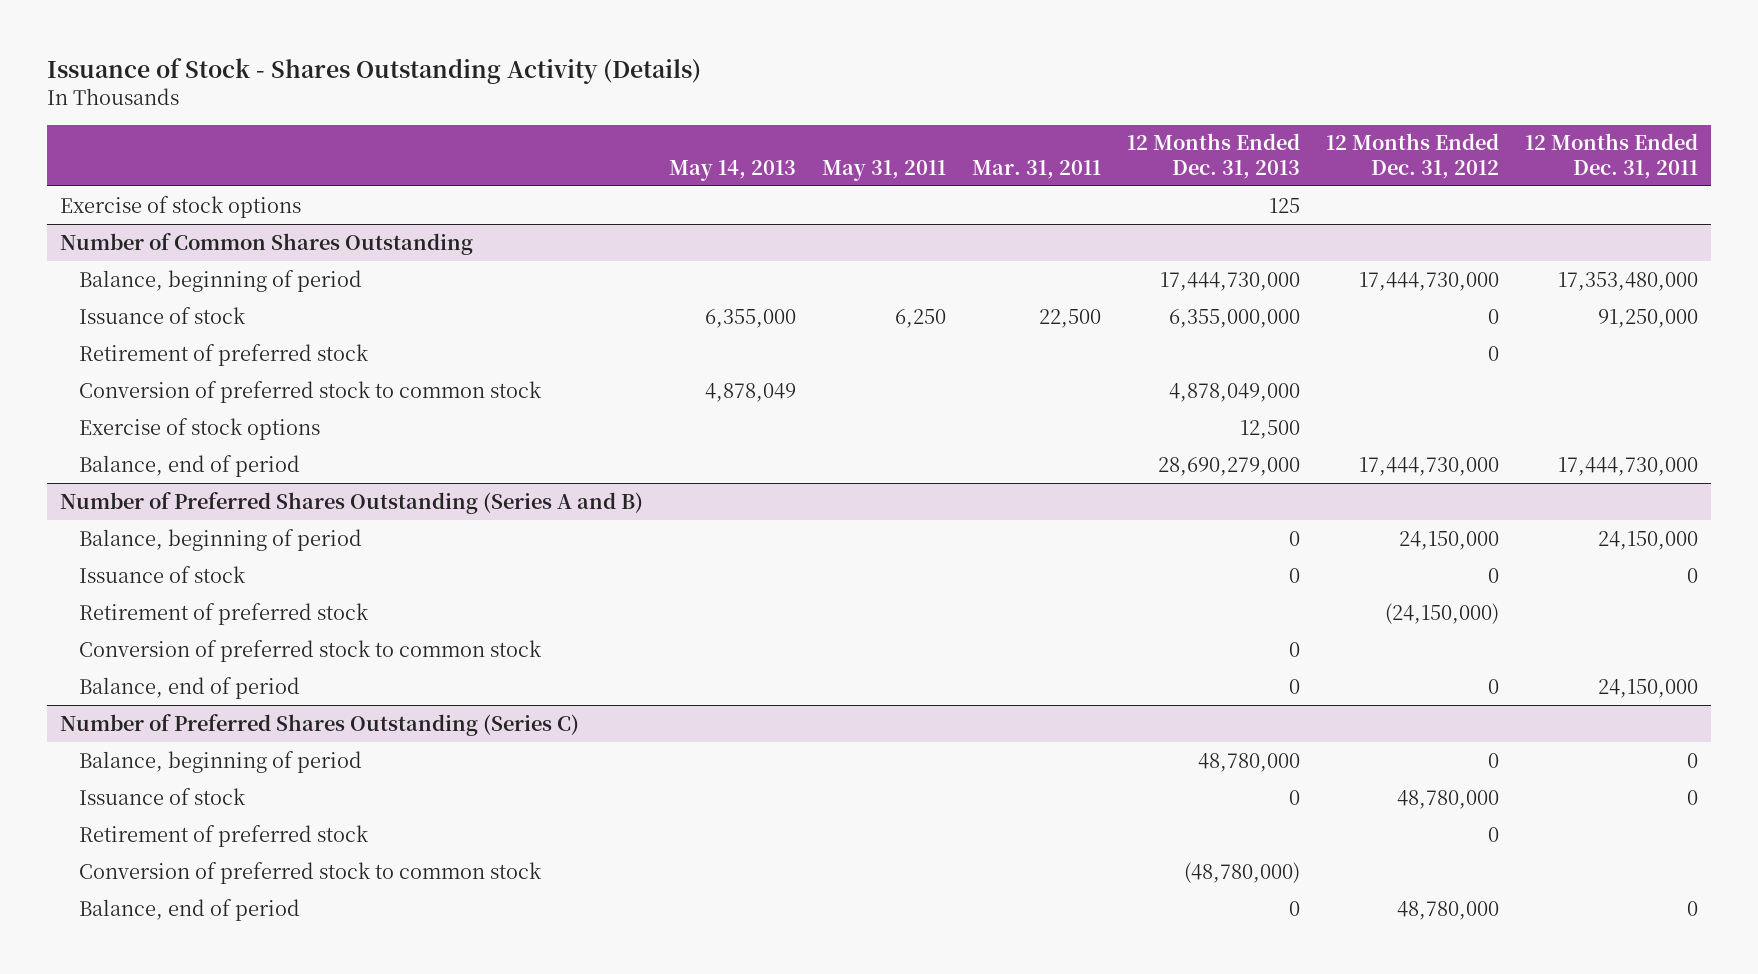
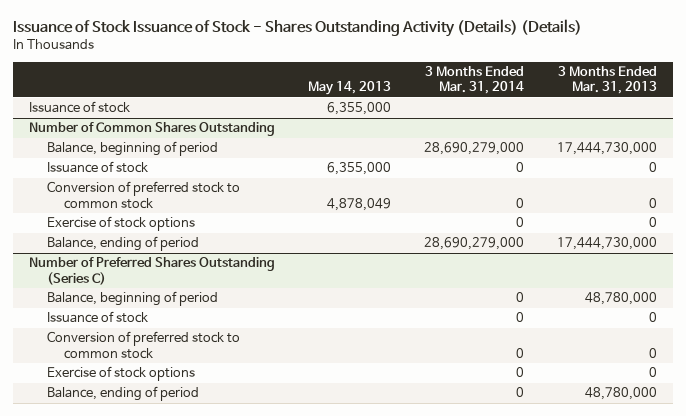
[47,58,702,85] Issuance of Stock - Shares Outstanding Activity (Details) -> [12,19,582,38] Issuance of Stock Issuance of Stock - Shares Outstanding Activity (Details) (Details)
[822,159,947,181] May 31, 2011 -> none
[972,159,1102,179] Mar. 31, 2011 -> none
[1126,133,1300,179] 12 Months Ended Dec. 31, 2013 -> none
[1325,133,1499,179] 12 Months Ended Dec. 31, 2012 -> none
[1524,133,1698,179] 12 Months Ended Dec. 31, 2011 -> none
none -> [424,66,524,95] 3 Months Ended Mar. 31, 2014
none -> [557,66,657,95] 3 Months Ended Mar. 31, 2013
[60,195,302,218] Exercise of stock options -> none
none -> [29,101,131,114] Issuance of stock
[79,343,370,366] Retirement of preferred stock -> none
[60,491,644,514] Number of Preferred Shares Outstanding (Series A and B) -> none
[79,528,363,551] Balance, beginning of period -> none
[79,565,247,583] Issuance of stock -> none
[79,602,370,625] Retirement of preferred stock -> none
[79,639,543,662] Conversion of preferred stock to common stock -> none
[79,676,301,699] Balance, end of period -> none
[79,454,301,477] Balance, end of period -> [46,236,199,252] Balance, ending of period
[79,824,370,847] Retirement of preferred stock -> none
none -> [46,366,195,382] Exercise of stock options
[79,898,301,921] Balance, end of period -> [46,386,199,402] Balance, ending of period

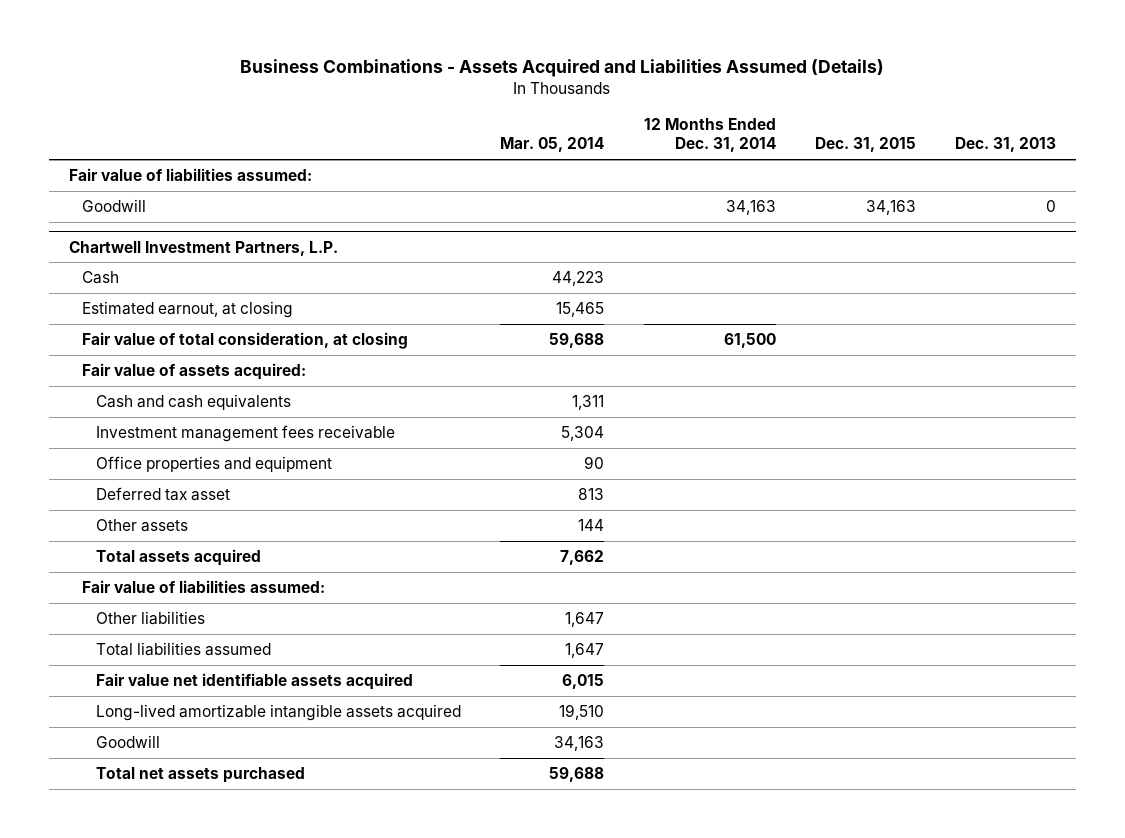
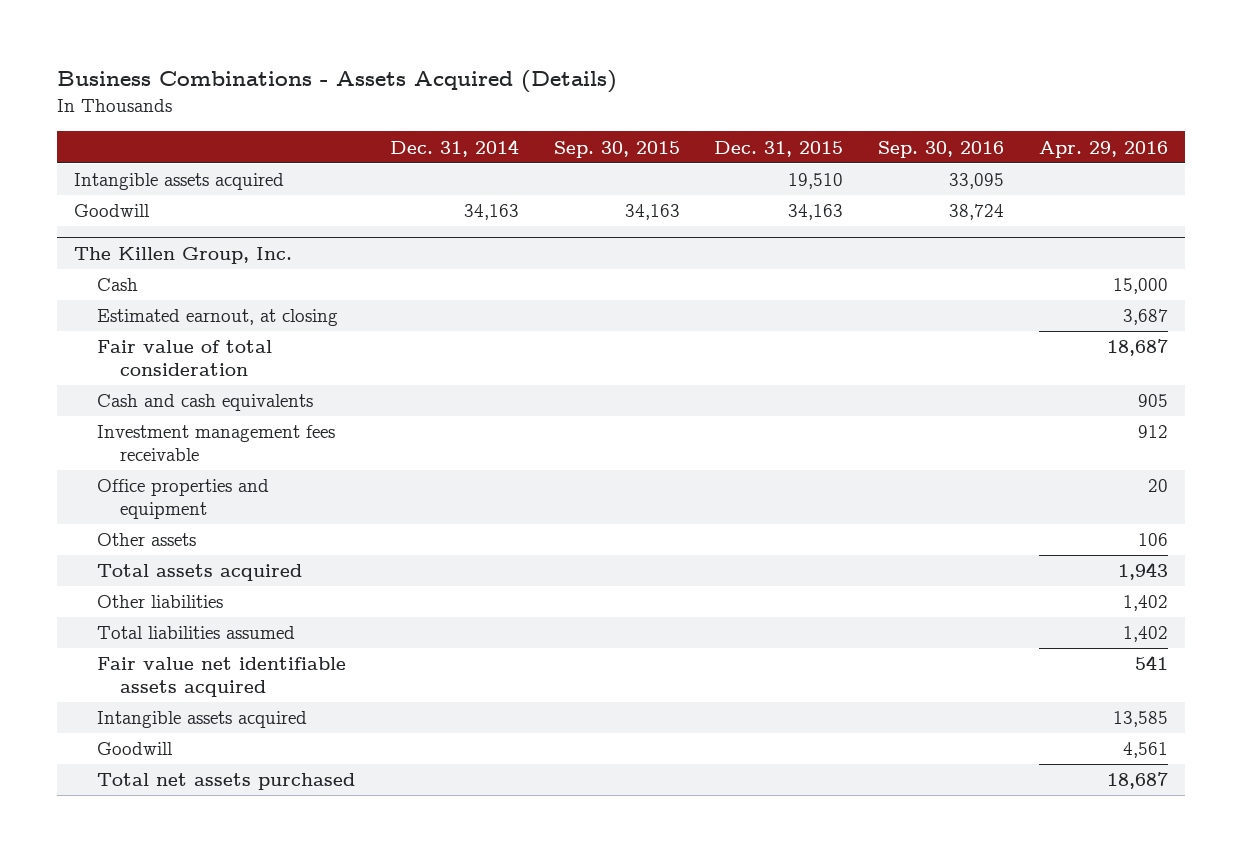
[240,58,885,77] Business Combinations - Assets Acquired and Liabilities Assumed (Details) -> [56,70,617,94] Business Combinations - Assets Acquired (Details)
[500,137,605,153] Mar. 05, 2014 -> none
[643,118,776,153] 12 Months Ended Dec. 31, 2014 -> none
[954,137,1056,153] Dec. 31, 2013 -> none
none -> [389,138,519,157] Dec. 31, 2014
none -> [553,140,680,158] Sep. 30, 2015
none -> [878,140,1005,158] Sep. 30, 2016
none -> [1038,140,1168,158] Apr. 29, 2016
[68,168,312,182] Fair value of liabilities assumed: -> none
none -> [74,173,285,191] Intangible assets acquired
[68,240,338,256] Chartwell Investment Partners, L.P. -> none
[82,271,120,285] Cash -> none
[82,301,294,319] Estimated earnout, at closing -> none
[82,332,409,350] Fair value of total consideration, at closing -> none
[82,363,307,381] Fair value of assets acquired: -> none
[96,394,292,411] Cash and cash equivalents -> none
[96,425,396,443] Investment management fees receivable -> none
[96,456,333,473] Office properties and equipment -> none
[96,487,231,502] Deferred tax asset -> none
[96,519,189,533] Other assets -> none
[96,549,262,567] Total assets acquired -> none
[82,580,326,594] Fair value of liabilities assumed: -> none
[96,611,206,626] Other liabilities -> none
[96,642,272,657] Total liabilities assumed -> none
[96,673,414,691] Fair value net identifiable assets acquired -> none
[96,704,462,722] Long-lived amortizable intangible assets acquired -> none
[96,735,161,749] Goodwill -> none
[96,767,306,784] Total net assets purchased -> none
none -> [74,246,293,264] The Killen Group, Inc.
none -> [97,278,139,292] Cash
none -> [97,309,339,327] Estimated earnout, at closing
none -> [97,340,273,377] Fair value of total consideration
none -> [97,394,314,412] Cash and cash equivalents
none -> [97,425,336,462] Investment management fees receivable
none -> [97,479,270,520] Office properties and equipment
none -> [97,533,197,547] Other assets
none -> [97,564,303,582] Total assets acquired
none -> [97,595,224,609] Other liabilities
none -> [97,626,296,640] Total liabilities assumed
none -> [97,657,347,698] Fair value net identifiable assets acquired
none -> [97,711,308,729] Intangible assets acquired
none -> [97,742,174,756] Goodwill
none -> [97,773,356,791] Total net assets purchased

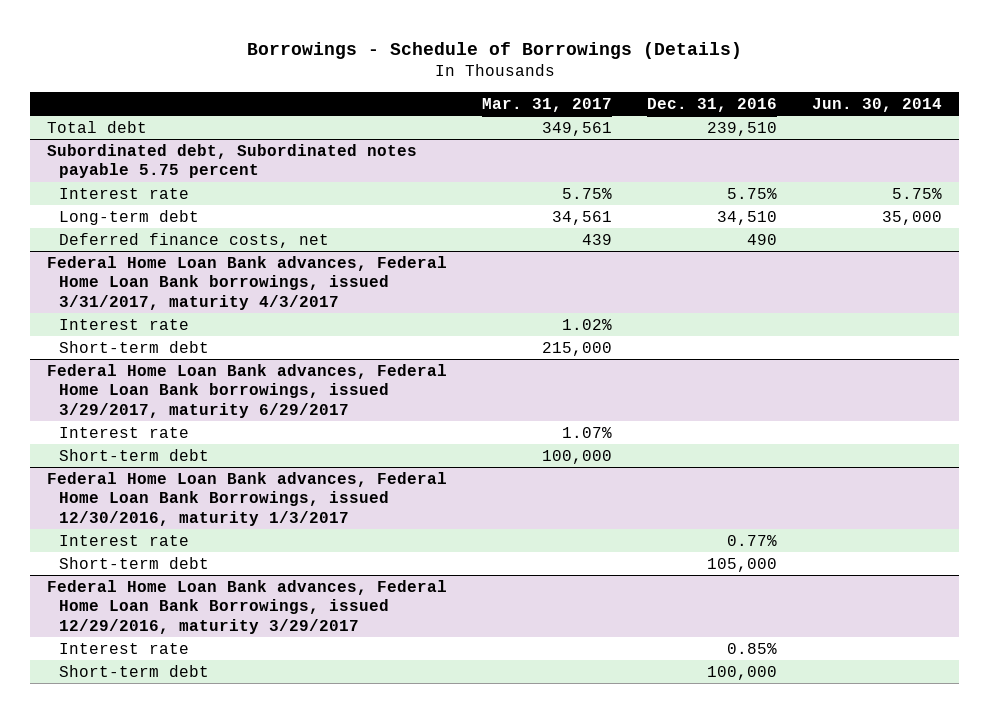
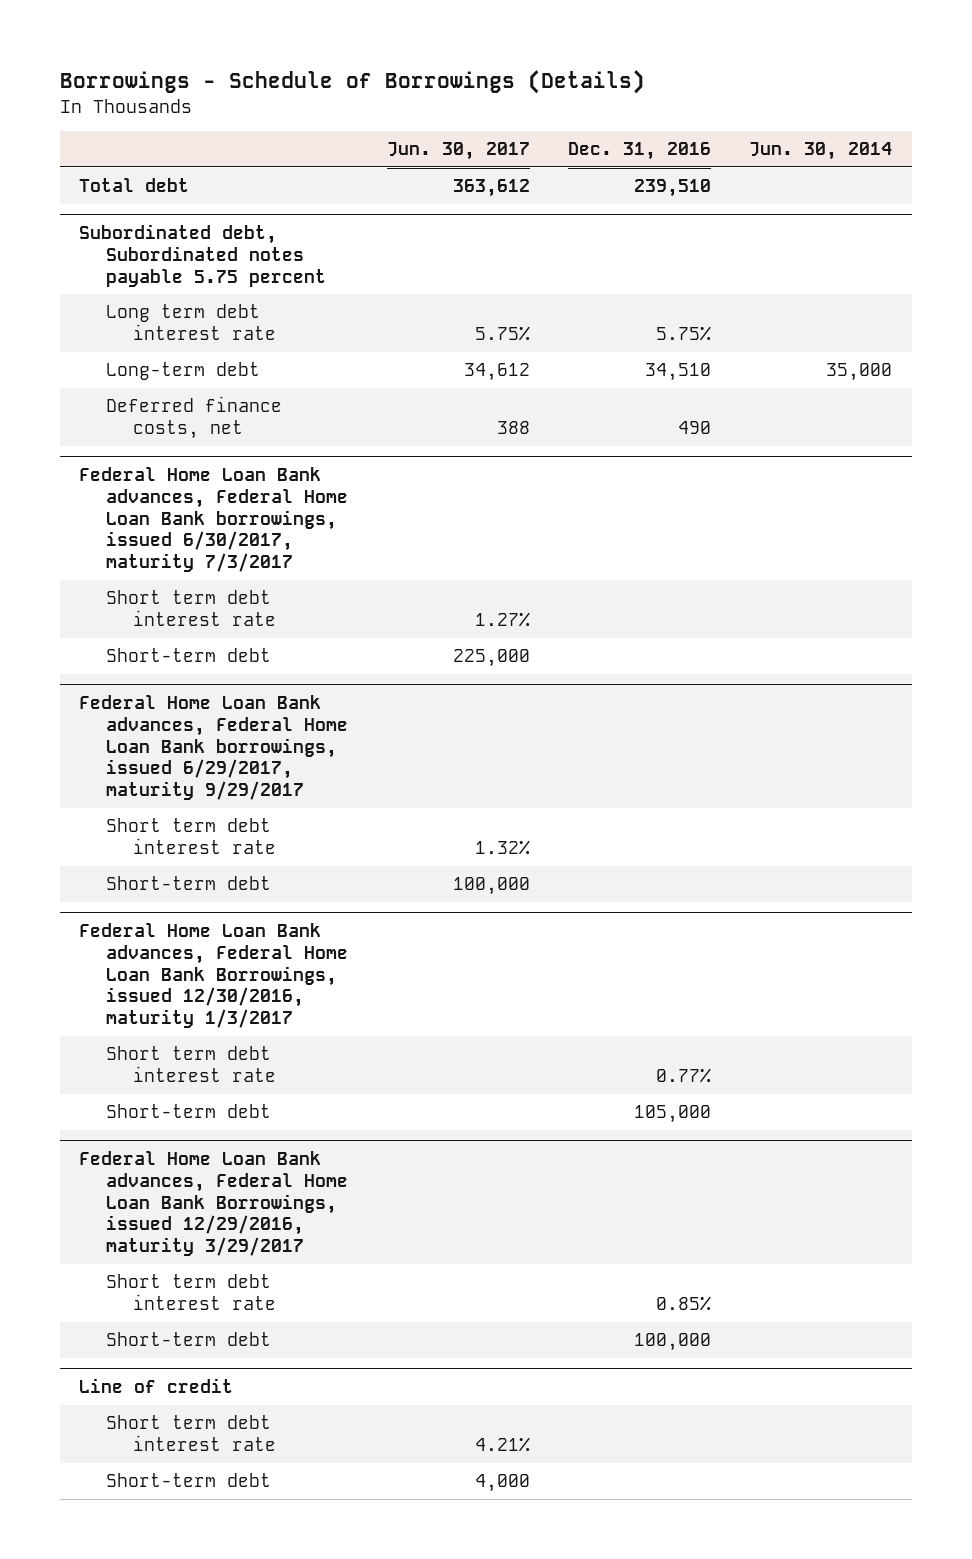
[482,97,613,112] Mar. 31, 2017 -> none
none -> [386,142,530,161] Jun. 30, 2017
[58,187,189,199] Interest rate -> none
none -> [106,304,277,341] Long term debt interest rate
[58,318,189,330] Interest rate -> none
[47,255,448,310] Federal Home Loan Bank advances, Federal Home Loan Bank borrowings, issued 3/31/2017, maturity 4/3/2017 -> [79,467,349,573] Federal Home Loan Bank advances, Federal Home Loan Bank borrowings, issued 6/30/2017, maturity 7/3/2017
none -> [106,590,277,627] Short term debt interest rate
[58,426,189,438] Interest rate -> none
[47,363,448,418] Federal Home Loan Bank advances, Federal Home Loan Bank borrowings, issued 3/29/2017, maturity 6/29/2017 -> [79,695,349,801] Federal Home Loan Bank advances, Federal Home Loan Bank borrowings, issued 6/29/2017, maturity 9/29/2017
none -> [106,818,277,855] Short term debt interest rate
[58,534,189,546] Interest rate -> none
none -> [106,1046,277,1083] Short term debt interest rate
[58,642,189,654] Interest rate -> none
none -> [106,1274,277,1311] Short term debt interest rate
none -> [79,1378,234,1394] Line of credit
none -> [106,1415,277,1452] Short term debt interest rate
none -> [106,1473,272,1488] Short-term debt

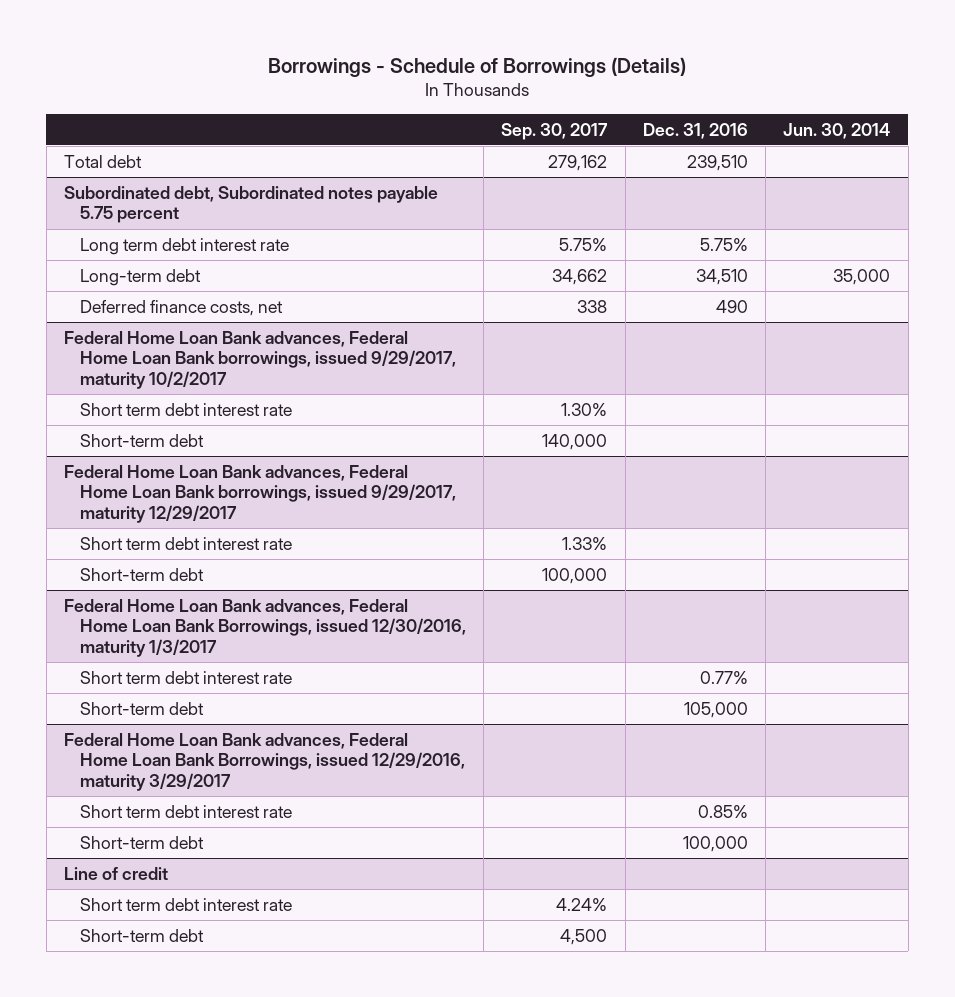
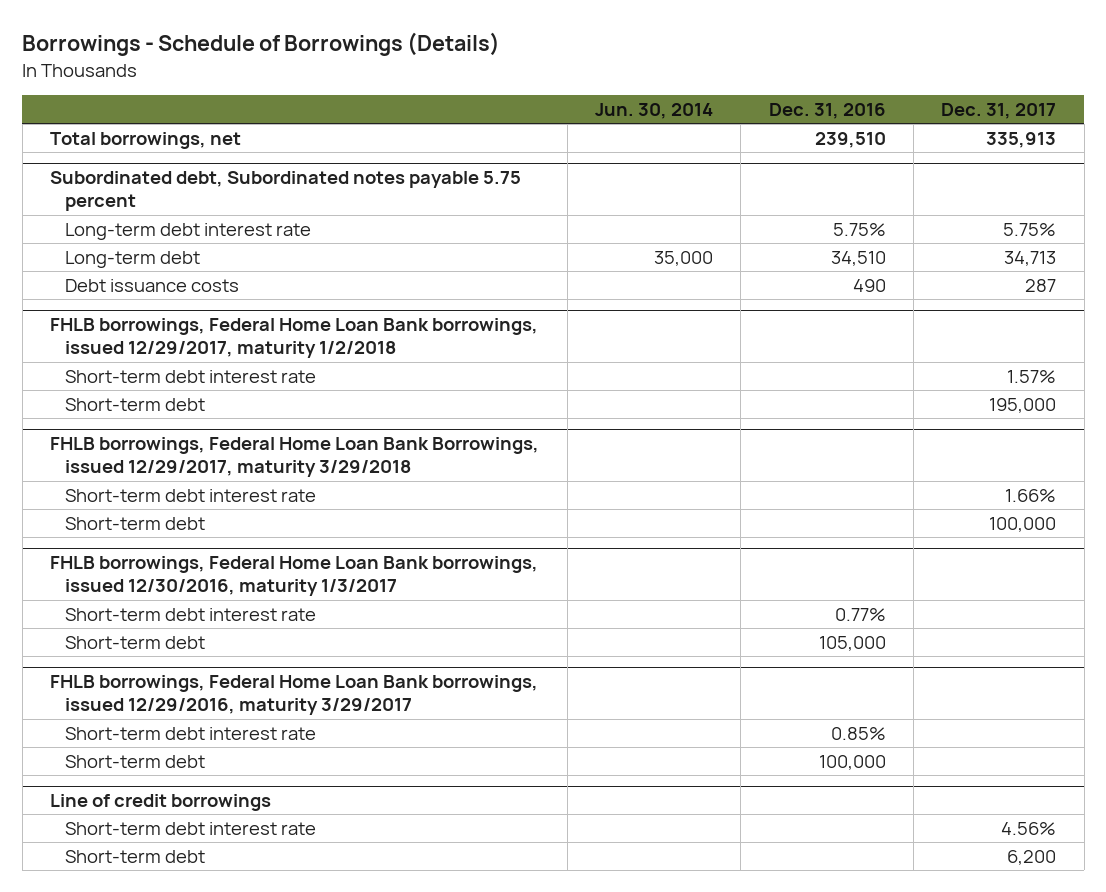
[501,122,609,140] Sep. 30, 2017 -> none
none -> [941,102,1057,119] Dec. 31, 2017
[64,154,143,168] Total debt -> [50,131,242,149] Total borrowings, net
[79,237,289,255] Long term debt interest rate -> [65,222,312,240] Long-term debt interest rate
[79,299,283,316] Deferred finance costs, net -> [65,278,240,292] Debt issuance costs
[64,330,456,389] Federal Home Loan Bank advances, Federal Home Loan Bank borrowings, issued 9/29/2017, maturity 10/2/2017 -> [50,318,539,359] FHLB borrowings, Federal Home Loan Bank borrowings, issued 12/29/2017, maturity 1/2/2018
[79,402,292,416] Short term debt interest rate -> [65,369,317,383] Short-term debt interest rate
[64,464,456,523] Federal Home Loan Bank advances, Federal Home Loan Bank borrowings, issued 9/29/2017, maturity 12/29/2017 -> [50,437,540,478] FHLB borrowings, Federal Home Loan Bank Borrowings, issued 12/29/2017, maturity 3/29/2018
[79,536,292,550] Short term debt interest rate -> [65,488,317,502] Short-term debt interest rate
[64,598,466,657] Federal Home Loan Bank advances, Federal Home Loan Bank Borrowings, issued 12/30/2016, maturity 1/3/2017 -> [50,556,539,597] FHLB borrowings, Federal Home Loan Bank borrowings, issued 12/30/2016, maturity 1/3/2017
[79,670,292,684] Short term debt interest rate -> [65,607,317,621] Short-term debt interest rate
[64,732,465,791] Federal Home Loan Bank advances, Federal Home Loan Bank Borrowings, issued 12/29/2016, maturity 3/29/2017 -> [50,675,539,716] FHLB borrowings, Federal Home Loan Bank borrowings, issued 12/29/2016, maturity 3/29/2017
[79,804,292,818] Short term debt interest rate -> [65,726,317,740] Short-term debt interest rate
[64,866,169,880] Line of credit -> [50,794,272,812] Line of credit borrowings
[79,897,292,911] Short term debt interest rate -> [65,821,317,835] Short-term debt interest rate

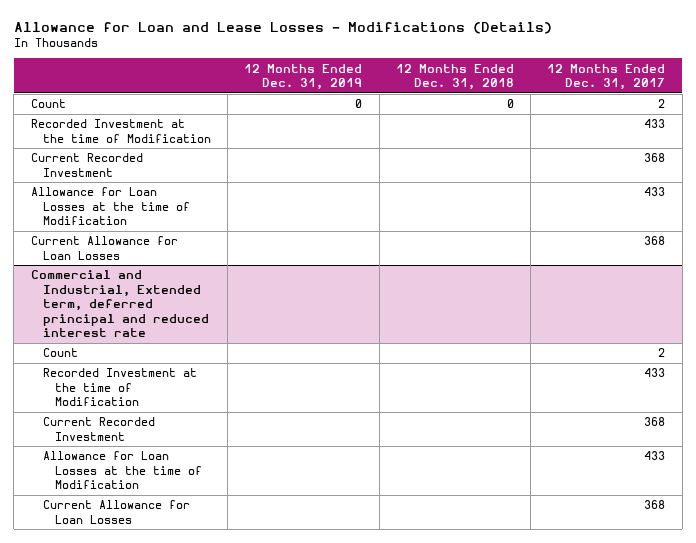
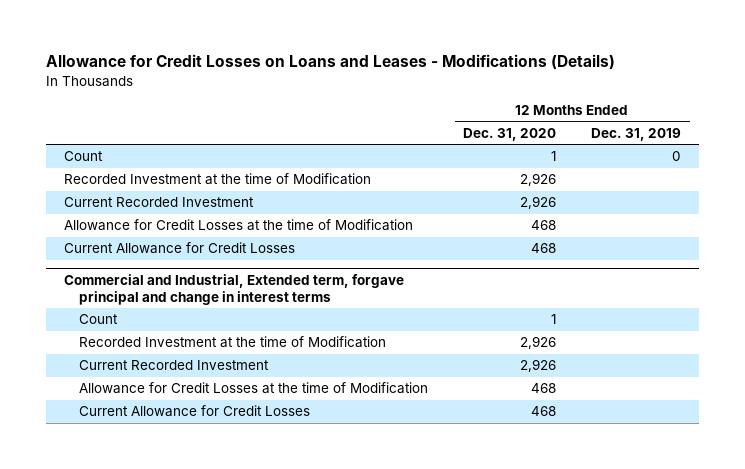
[13,21,552,34] Allowance for Loan and Lease Losses - Modifications (Details) -> [46,54,616,71] Allowance for Credit Losses on Loans and Leases - Modifications (Details)
[395,63,514,91] 12 Months Ended Dec. 31, 2018 -> none
[547,63,666,91] 12 Months Ended Dec. 31, 2017 -> none
none -> [463,128,557,142] Dec. 31, 2020
[30,187,190,226] Allowance for Loan Losses at the time of Modification -> [63,219,413,232] Allowance for Credit Losses at the time of Modification
[30,236,178,260] Current Allowance for Loan Losses -> [63,242,295,255] Current Allowance for Credit Losses
[30,270,209,338] Commercial and Industrial, Extended term, deferred principal and reduced interest rate -> [63,273,404,305] Commercial and Industrial, Extended term, forgave principal and change in interest terms
[42,451,202,490] Allowance for Loan Losses at the time of Modification -> [79,382,429,395] Allowance for Credit Losses at the time of Modification
[42,500,190,524] Current Allowance for Loan Losses -> [79,405,311,418] Current Allowance for Credit Losses

